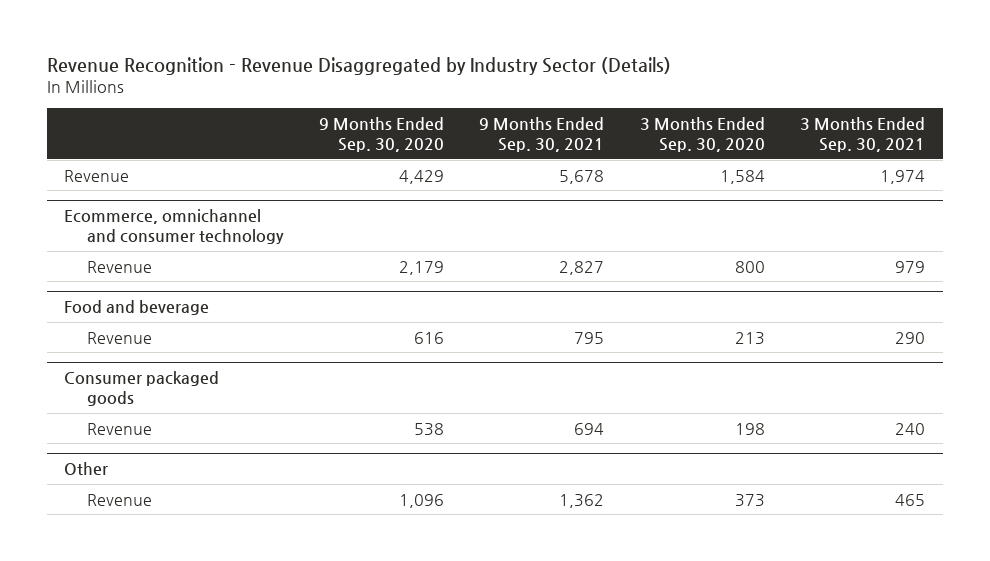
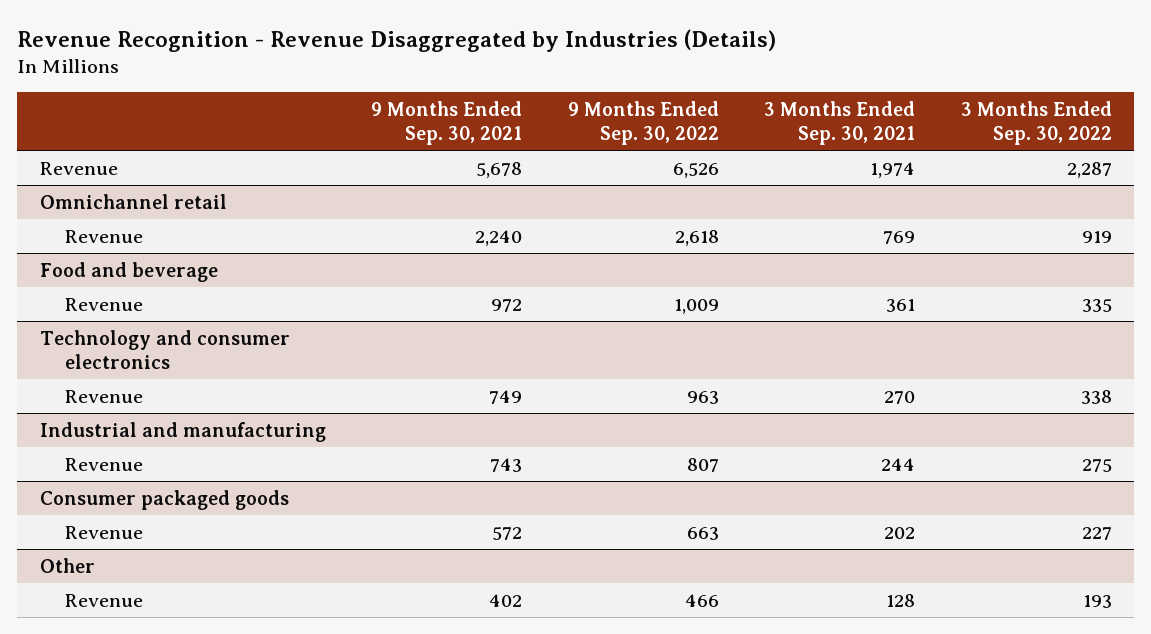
[46,57,671,76] Revenue Recognition - Revenue Disaggregated by Industry Sector (Details) -> [16,28,776,52] Revenue Recognition - Revenue Disaggregated by Industries (Details)
[318,116,444,153] 9 Months Ended Sep. 30, 2020 -> none
[639,116,765,153] 3 Months Ended Sep. 30, 2020 -> none
none -> [567,101,719,146] 9 Months Ended Sep. 30, 2022
none -> [960,101,1112,146] 3 Months Ended Sep. 30, 2022
[64,208,285,245] Ecommerce, omnichannel and consumer technology -> none
none -> [39,193,227,209] Omnichannel retail
[559,260,605,275] 2,827 -> [475,229,523,246] 2,240
[895,260,926,273] 979 -> [883,230,916,244] 769
[574,331,605,344] 795 -> [491,298,523,312] 972
[895,331,926,344] 290 -> [886,298,916,312] 361
none -> [39,329,290,369] Technology and consumer electronics
none -> [64,389,143,403] Revenue
none -> [39,421,326,442] Industrial and manufacturing
none -> [64,457,143,471] Revenue
[574,422,605,435] 694 -> [492,526,523,540] 572
[895,422,926,435] 240 -> [884,526,916,539] 202
[559,493,605,508] 1,362 -> [489,593,523,607] 402
[895,493,926,506] 465 -> [886,593,916,607] 128

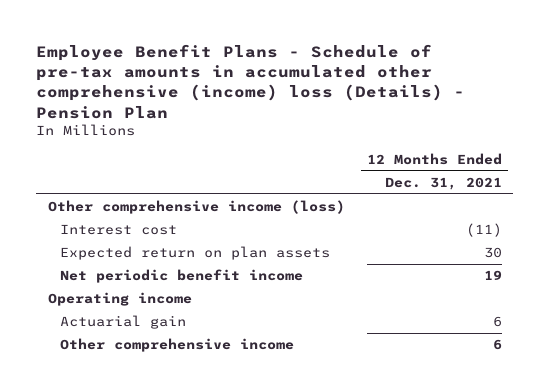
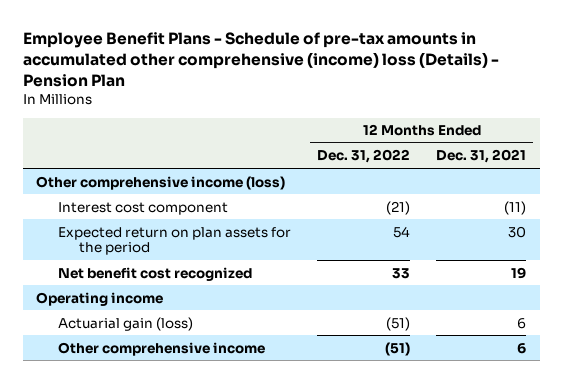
none -> [316,149,410,164] Dec. 31, 2022
[59,223,177,235] Interest cost -> [57,201,228,215] Interest cost component
[59,245,330,260] Expected return on plan assets -> [57,226,291,256] Expected return on plan assets for the period
[59,268,303,283] Net periodic benefit income -> [57,266,252,281] Net benefit cost recognized
[59,314,186,329] Actuarial gain -> [57,316,193,331] Actuarial gain (loss)

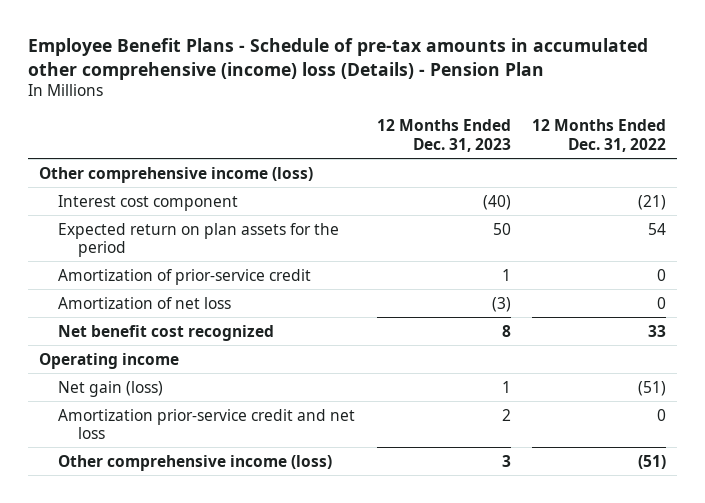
[436,149,527,164] Dec. 31, 2021 -> none
none -> [376,119,511,152] 12 Months Ended Dec. 31, 2023
none -> [58,268,312,285] Amortization of prior-service credit
none -> [58,296,232,309] Amortization of net loss
[57,316,193,331] Actuarial gain (loss) -> [58,380,164,397] Net gain (loss)
none -> [58,408,356,439] Amortization prior-service credit and net loss
[57,341,265,356] Other comprehensive income -> [58,454,333,471] Other comprehensive income (loss)

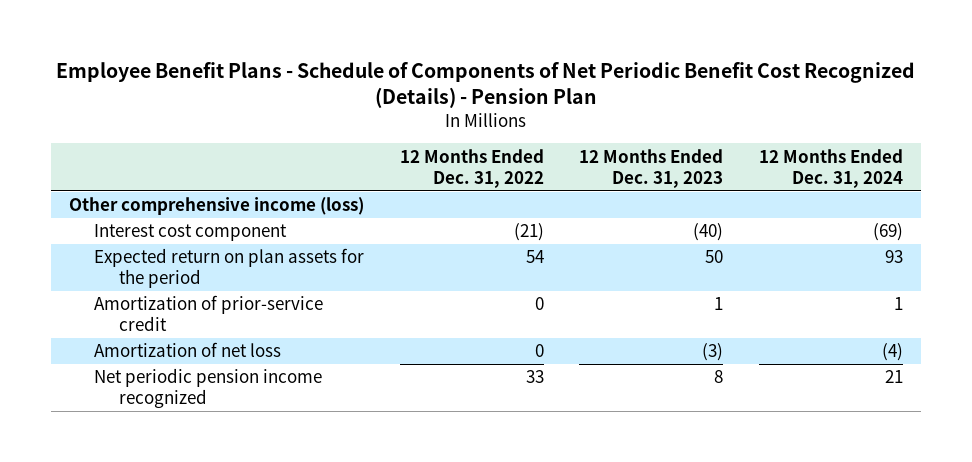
[27,37,648,80] Employee Benefit Plans - Schedule of pre-tax amounts in accumulated other comprehensive (income) loss (Details) - Pension Plan -> [56,61,916,108] Employee Benefit Plans - Schedule of Components of Net Periodic Benefit Cost Recognized (Details) - Pension Plan
none -> [758,148,903,188] 12 Months Ended Dec. 31, 2024
[38,352,179,369] Operating income -> none
[58,380,164,397] Net gain (loss) -> none
[58,408,356,439] Amortization prior-service credit and net loss -> none
[58,454,333,471] Other comprehensive income (loss) -> none
[58,324,275,341] Net benefit cost recognized -> [94,368,323,409] Net periodic pension income recognized

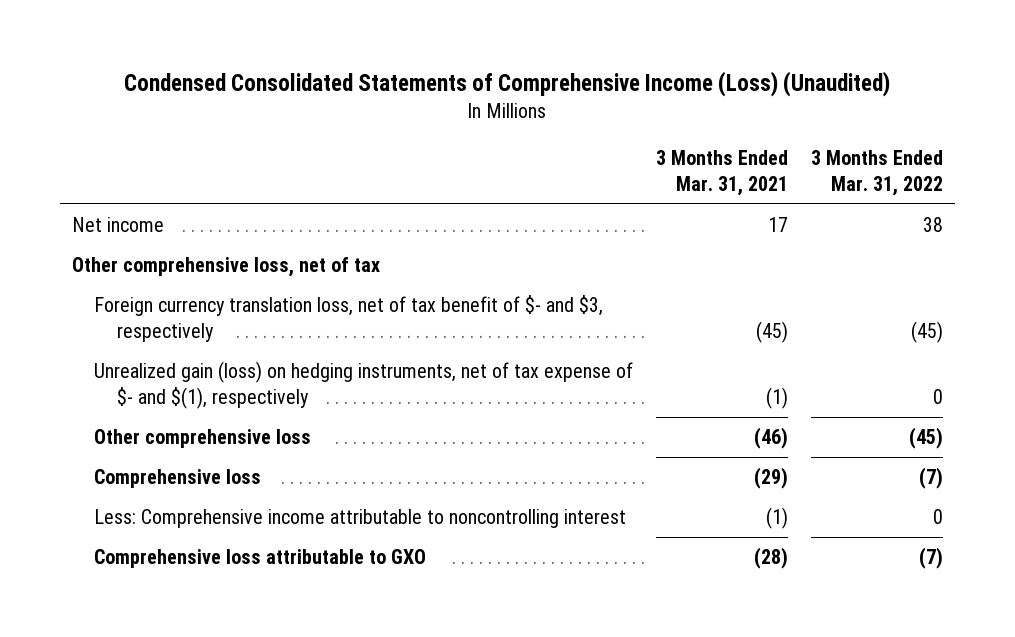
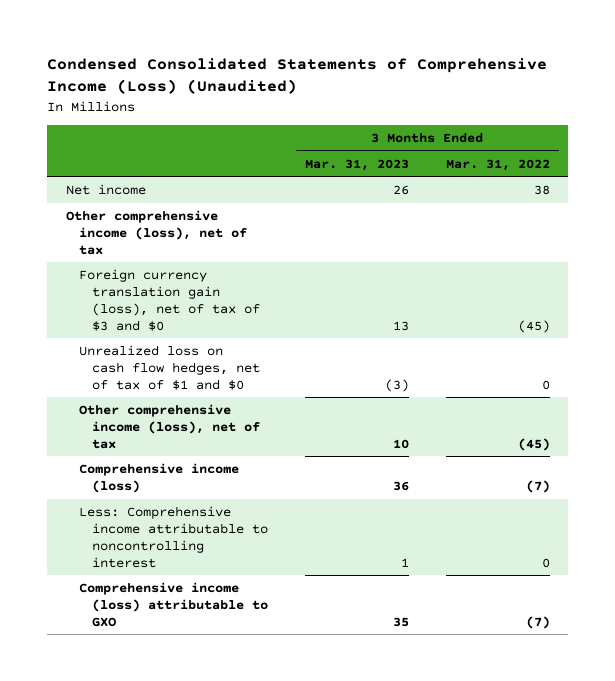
[656,150,789,196] 3 Months Ended Mar. 31, 2021 -> none
none -> [305,158,410,171] Mar. 31, 2023
[71,257,380,278] Other comprehensive loss, net of tax -> [65,210,247,255] Other comprehensive income (loss), net of tax
[94,295,604,342] Foreign currency translation loss, net of tax benefit of $- and $3, respectively -> [78,269,261,331] Foreign currency translation gain (loss), net of tax of $3 and $0
[94,361,634,409] Unrealized gain (loss) on hedging instruments, net of tax expense of $- and $(1), respectively -> [78,345,261,390] Unrealized loss on cash flow hedges, net of tax of $1 and $0
[94,429,312,449] Other comprehensive loss -> [78,404,261,449] Other comprehensive income (loss), net of tax
[94,469,262,489] Comprehensive loss -> [78,463,239,493] Comprehensive income (loss)
[94,549,427,569] Comprehensive loss attributable to GXO -> [78,582,269,627] Comprehensive income (loss) attributable to GXO

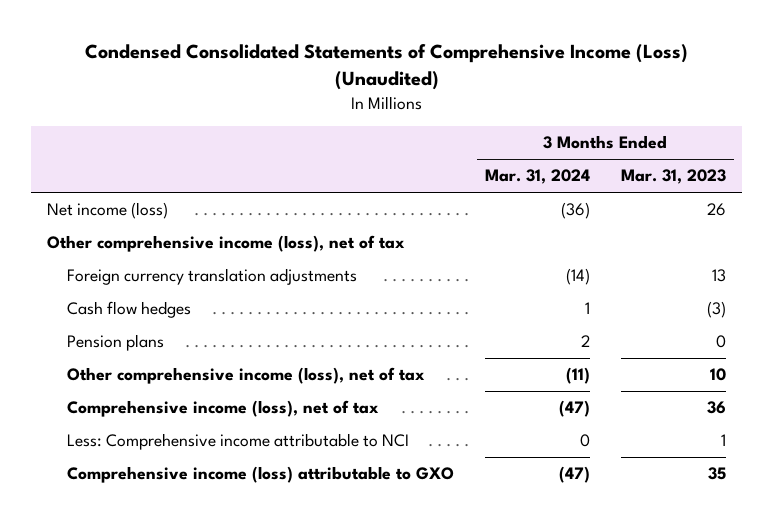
[445,158,550,171] Mar. 31, 2022 -> none
none -> [484,169,590,185] Mar. 31, 2024
[65,184,146,196] Net income -> [46,202,168,220] Net income (loss)
[78,269,261,331] Foreign currency translation gain (loss), net of tax of $3 and $0 -> [66,268,357,286] Foreign currency translation adjustments
[78,345,261,390] Unrealized loss on cash flow hedges, net of tax of $1 and $0 -> [66,301,191,319] Cash flow hedges
none -> [66,334,164,352] Pension plans
[78,463,239,493] Comprehensive income (loss) -> [66,400,379,418] Comprehensive income (loss), net of tax
[78,506,269,568] Less: Comprehensive income attributable to noncontrolling interest -> [66,433,409,451] Less: Comprehensive income attributable to NCI

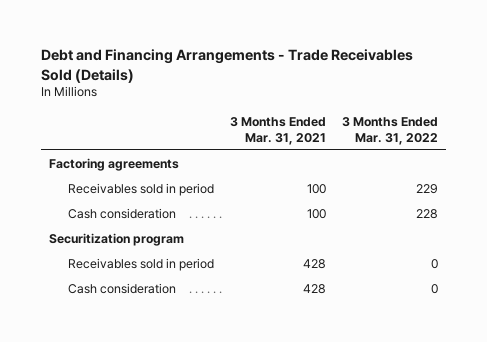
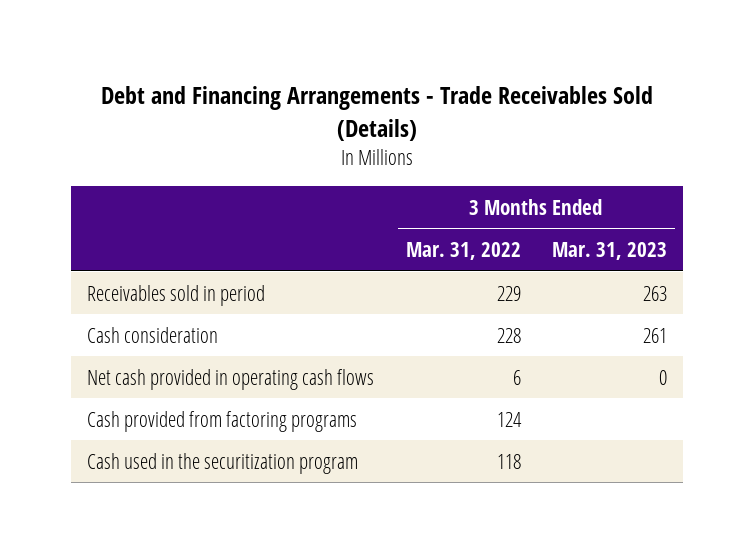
[230,117,327,145] 3 Months Ended Mar. 31, 2021 -> none
none -> [552,242,668,261] Mar. 31, 2023
[48,158,179,172] Factoring agreements -> none
[48,233,184,247] Securitization program -> none
[68,258,215,272] Receivables sold in period -> none
[68,283,177,295] Cash consideration -> none
none -> [87,368,375,390] Net cash provided in operating cash flows
none -> [87,410,358,432] Cash provided from factoring programs
none -> [87,452,359,474] Cash used in the securitization program

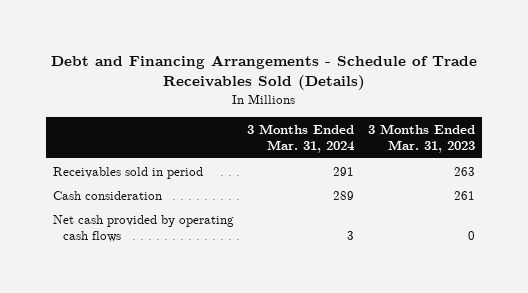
[101,85,654,141] Debt and Financing Arrangements - Trade Receivables Sold (Details) -> [50,55,477,91] Debt and Financing Arrangements - Schedule of Trade Receivables Sold (Details)
[405,242,521,261] Mar. 31, 2022 -> none
none -> [247,123,356,153] 3 Months Ended Mar. 31, 2024
[87,410,358,432] Cash provided from factoring programs -> none
[87,452,359,474] Cash used in the securitization program -> none
[87,368,375,390] Net cash provided in operating cash flows -> [52,214,234,242] Net cash provided by operating cash flows

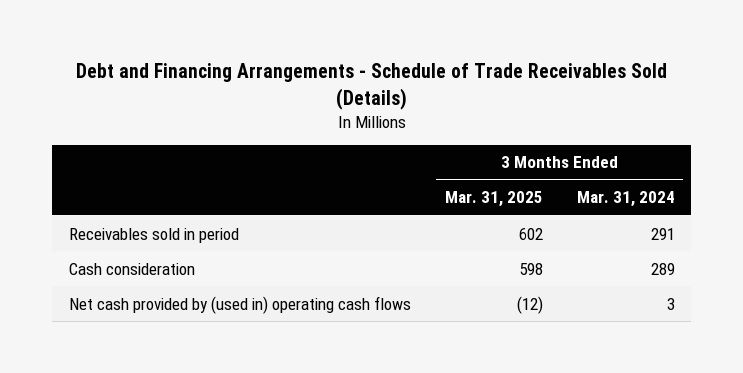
[368,123,476,153] 3 Months Ended Mar. 31, 2023 -> none
none -> [444,191,543,208] Mar. 31, 2025
[52,214,234,242] Net cash provided by operating cash flows -> [68,295,411,314] Net cash provided by (used in) operating cash flows

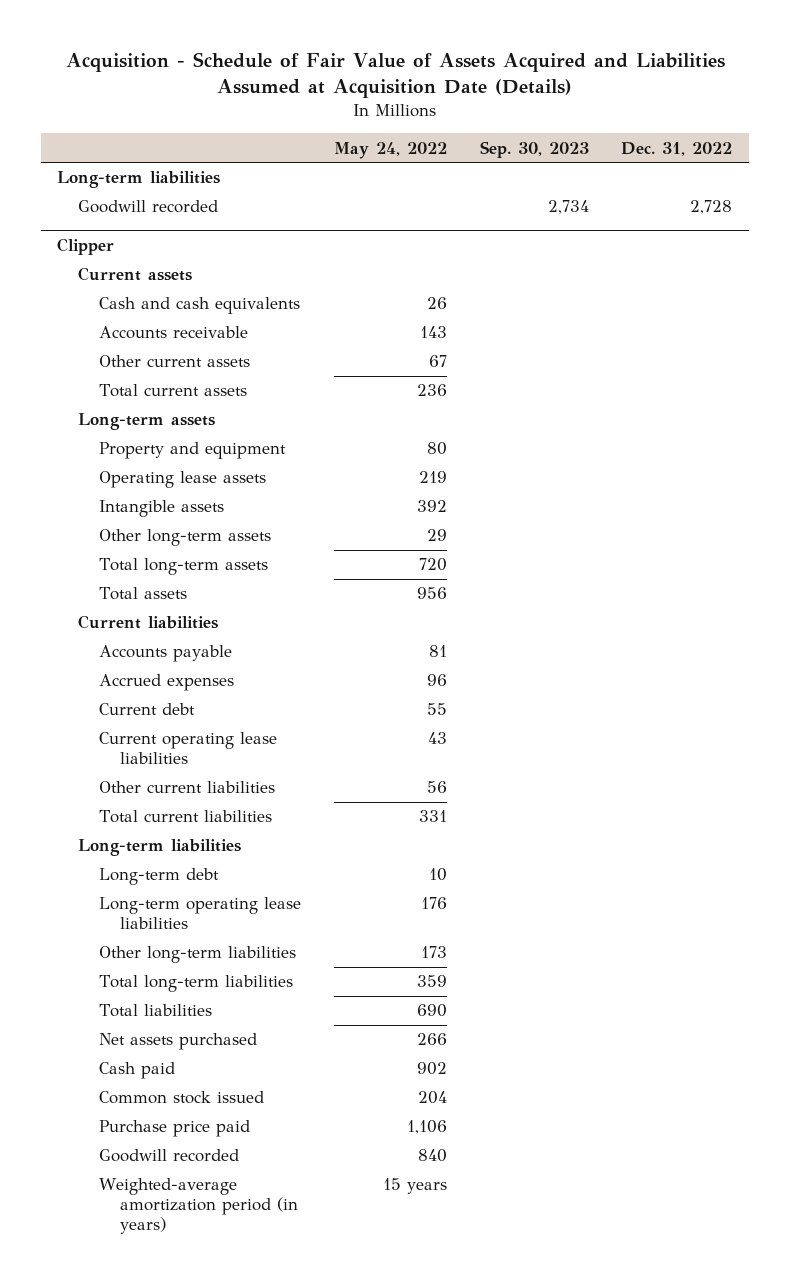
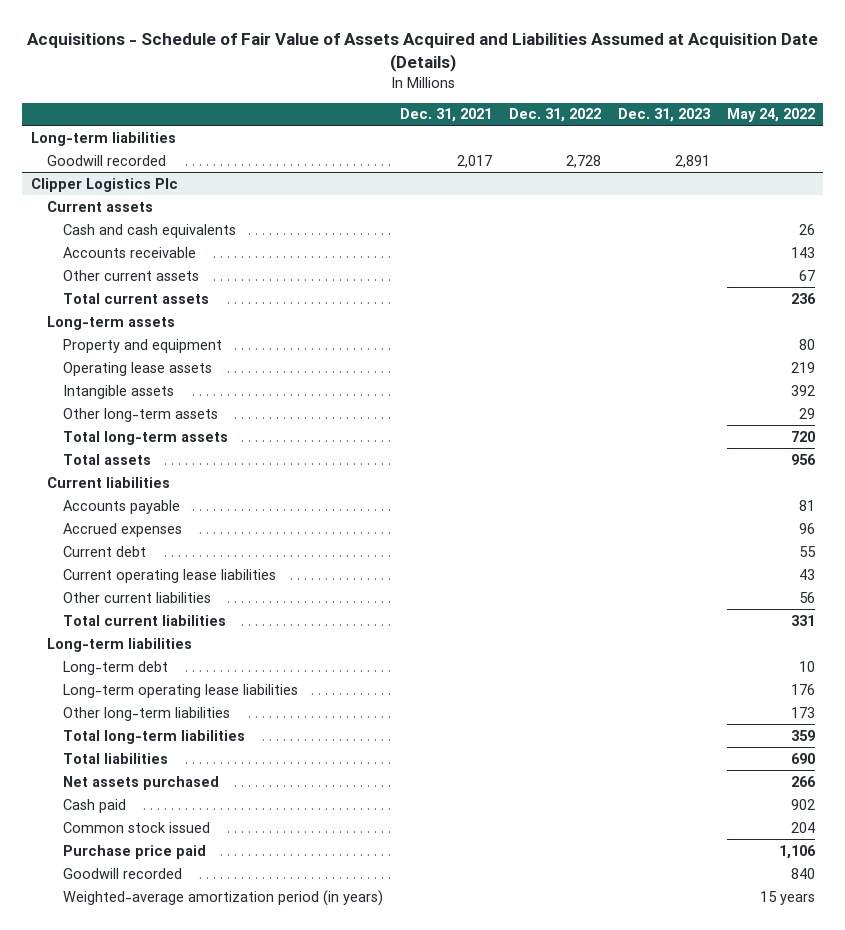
[65,51,725,99] Acquisition - Schedule of Fair Value of Assets Acquired and Liabilities Assumed at Acquisition Date (Details) -> [26,33,818,73] Acquisitions - Schedule of Fair Value of Assets Acquired and Liabilities Assumed at Acquisition Date (Details)
[479,140,589,158] Sep. 30, 2023 -> none
none -> [399,108,492,123] Dec. 31, 2021
none -> [617,108,710,123] Dec. 31, 2023
[56,238,114,256] Clipper -> [30,177,178,192] Clipper Logistics Plc

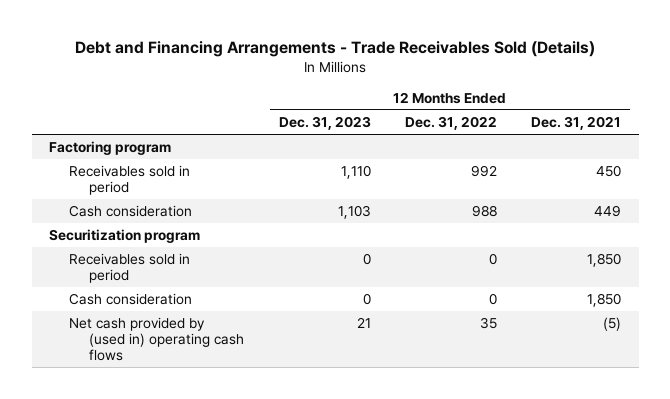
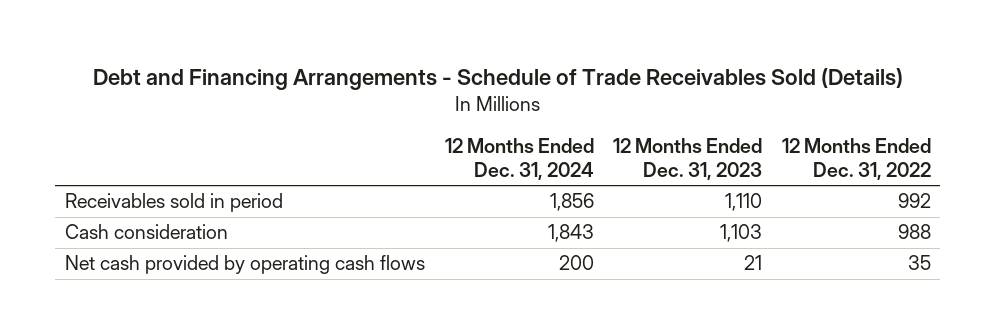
[75,41,596,58] Debt and Financing Arrangements - Trade Receivables Sold (Details) -> [92,68,903,91] Debt and Financing Arrangements - Schedule of Trade Receivables Sold (Details)
[531,116,622,131] Dec. 31, 2021 -> none
none -> [444,137,594,180] 12 Months Ended Dec. 31, 2024
[49,141,172,156] Factoring program -> none
[49,229,201,244] Securitization program -> none
[69,253,191,284] Receivables sold in period -> none
[69,293,193,306] Cash consideration -> none
[69,317,245,362] Net cash provided by (used in) operating cash flows -> [65,255,426,275] Net cash provided by operating cash flows

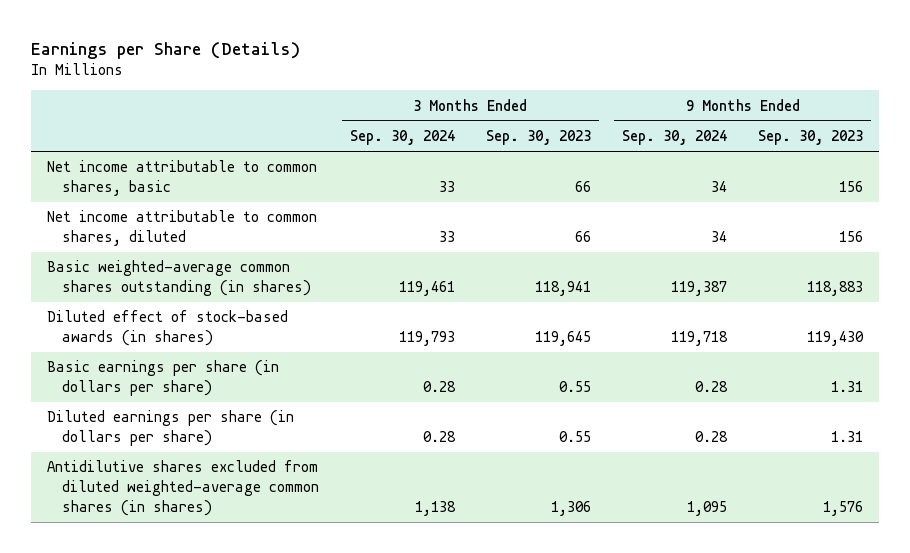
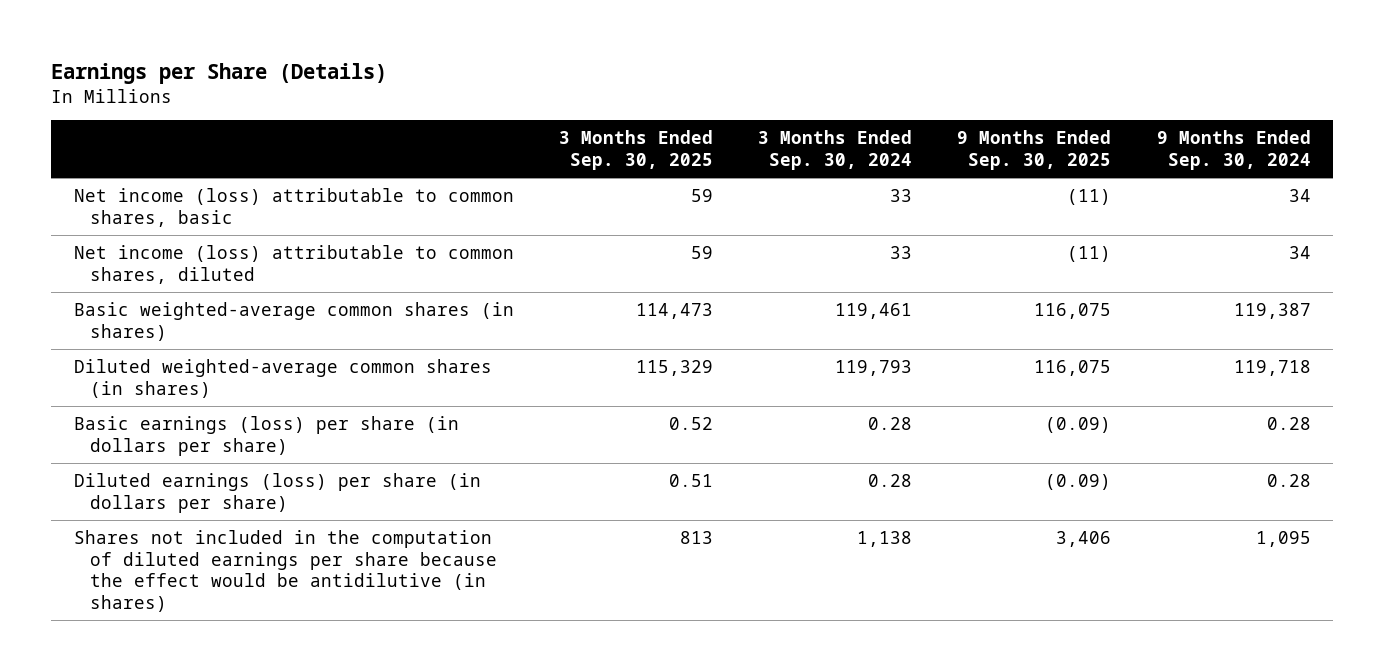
[485,130,591,146] Sep. 30, 2023 -> none
[758,130,864,146] Sep. 30, 2023 -> none
none -> [559,130,714,171] 3 Months Ended Sep. 30, 2025
none -> [957,130,1112,171] 9 Months Ended Sep. 30, 2025
[46,160,317,197] Net income attributable to common shares, basic -> [73,188,514,227] Net income (loss) attributable to common shares, basic
[46,210,317,247] Net income attributable to common shares, diluted -> [73,245,514,284] Net income (loss) attributable to common shares, diluted
[46,260,311,297] Basic weighted-average common shares outstanding (in shares) -> [73,302,514,341] Basic weighted-average common shares (in shares)
[46,310,288,347] Diluted effect of stock-based awards (in shares) -> [73,359,492,398] Diluted weighted-average common shares (in shares)
[46,360,279,397] Basic earnings per share (in dollars per share) -> [73,416,459,456] Basic earnings (loss) per share (in dollars per share)
[46,410,294,447] Diluted earnings per share (in dollars per share) -> [73,473,481,513] Diluted earnings (loss) per share (in dollars per share)
[46,460,319,516] Antidilutive shares excluded from diluted weighted-average common shares (in shares) -> [73,530,497,612] Shares not included in the computation of diluted earnings per share because the effect would be antidilutive (in shares)

